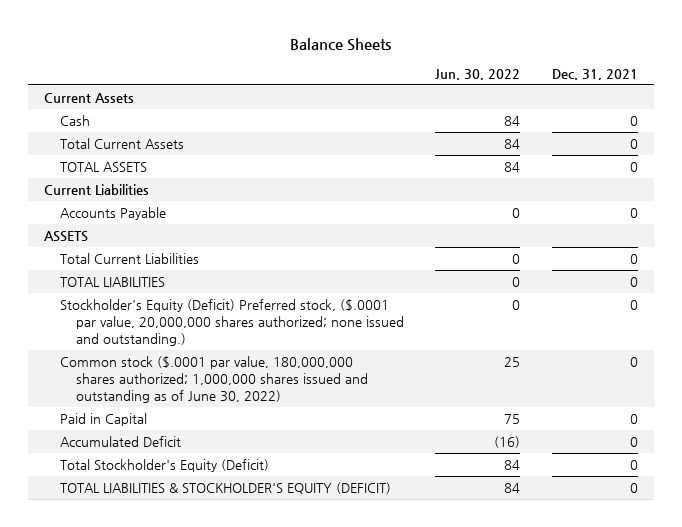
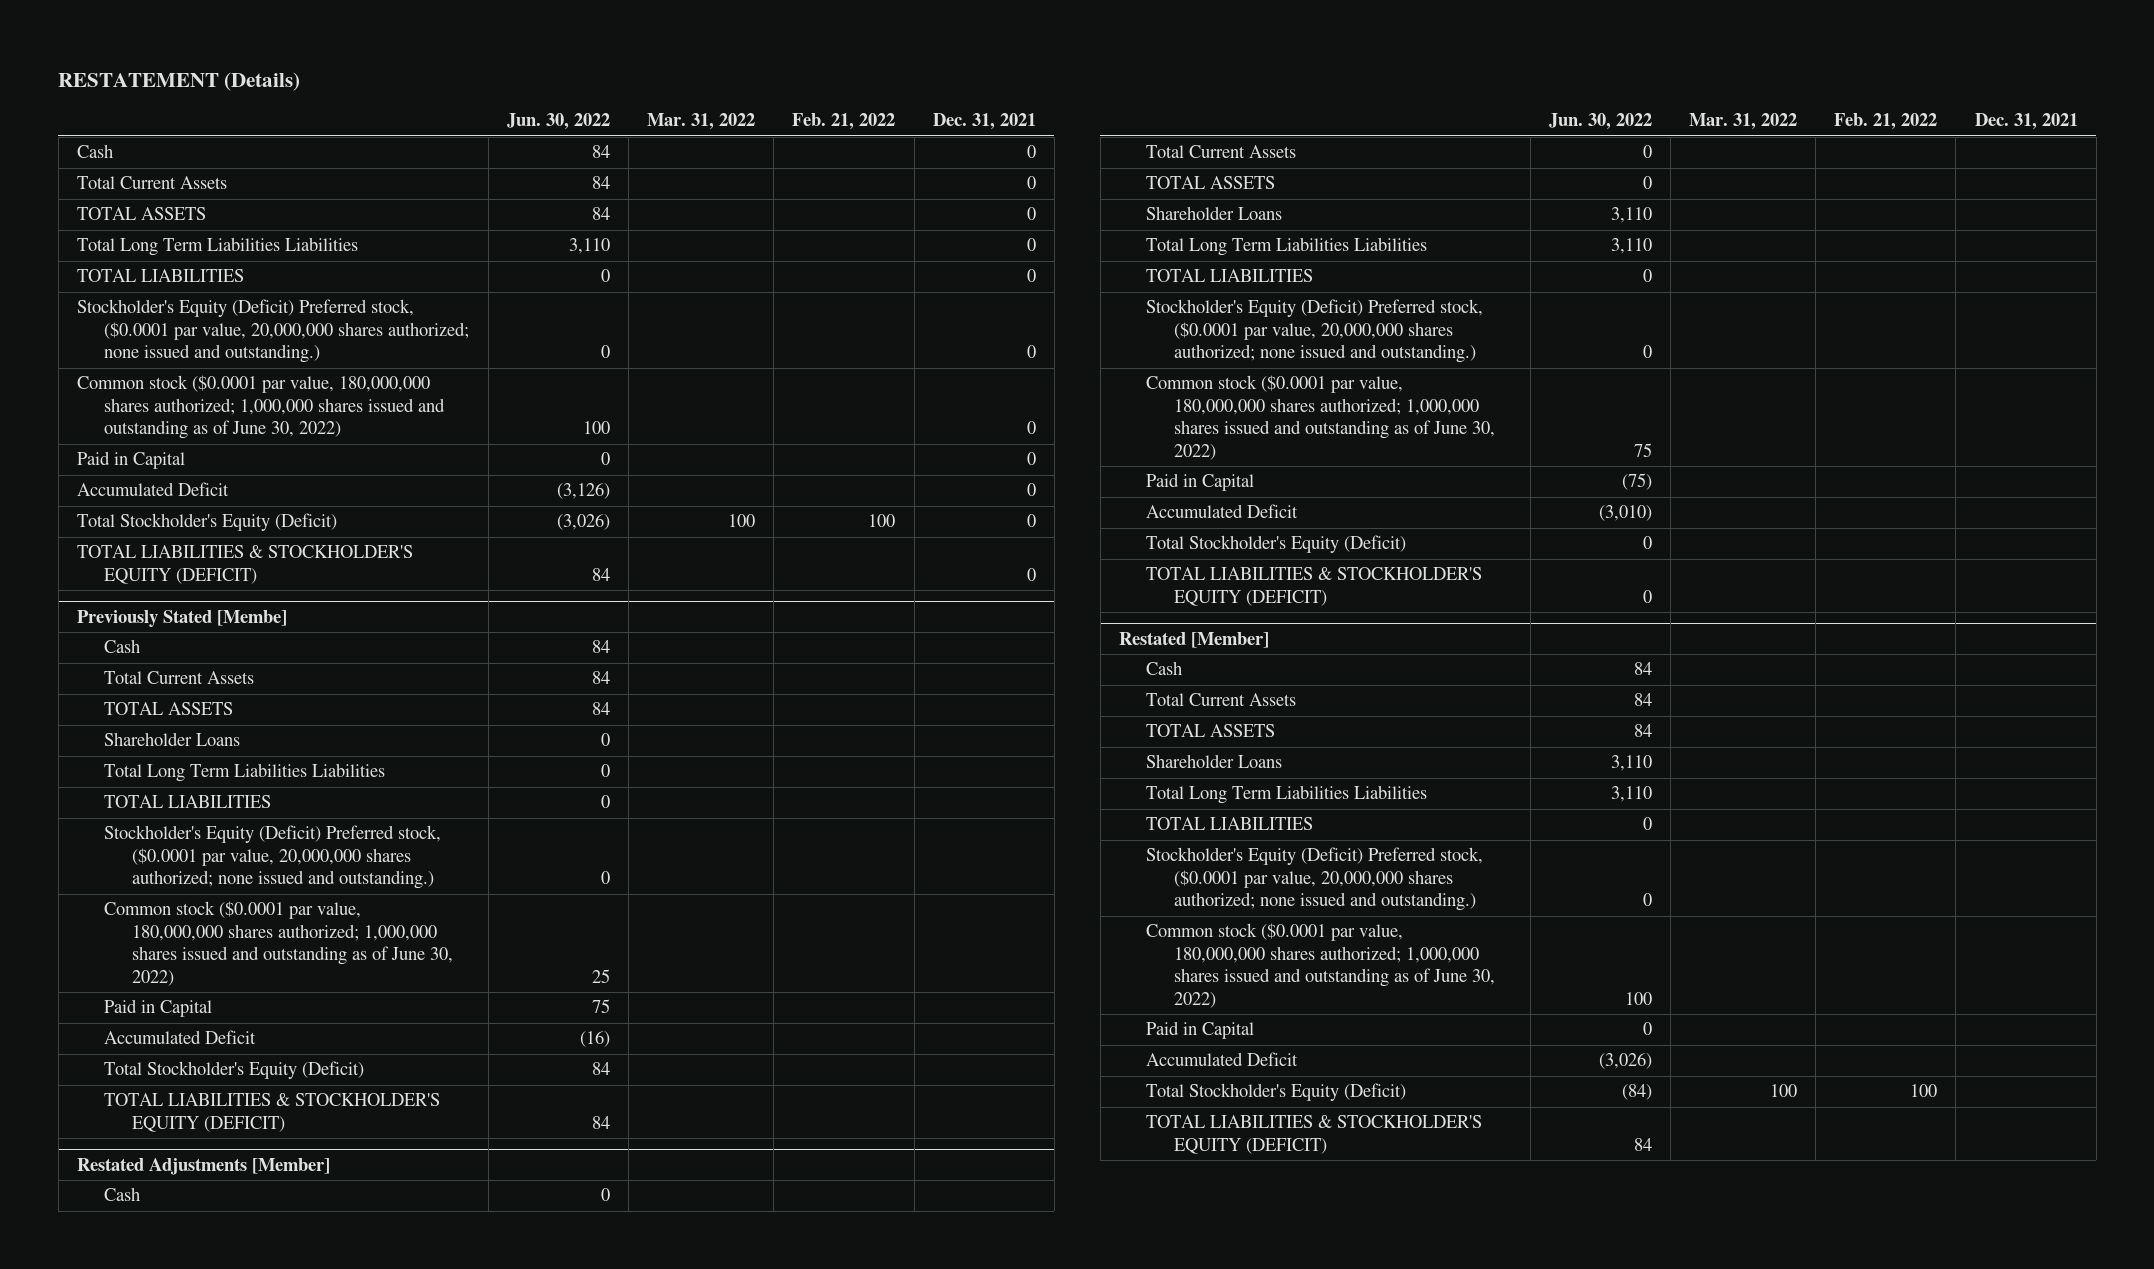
[289,37,391,51] Balance Sheets -> [58,71,301,91] RESTATEMENT (Details)
none -> [647,113,756,131] Mar. 31, 2022
none -> [792,113,896,131] Feb. 21, 2022
[44,93,135,104] Current Assets -> none
[44,184,150,196] Current Liabilities -> none
[59,207,166,221] Accounts Payable -> none
[44,231,89,243] ASSETS -> none
[59,253,199,265] Total Current Liabilities -> none
none -> [76,237,358,257] Total Long Term Liabilities Liabilities
[59,299,404,346] Stockholder's Equity (Deficit) Preferred stock, ($.0001 par value, 20,000,000 shares authorized; none issued and outstanding.) -> [76,299,470,364] Stockholder's Equity (Deficit) Preferred stock, ($0.0001 par value, 20,000,000 shares authorized; none issued and outstanding.)
[59,356,368,403] Common stock ($.0001 par value, 180,000,000 shares authorized; 1,000,000 shares issued and outstanding as of June 30, 2022) -> [76,375,446,440] Common stock ($0.0001 par value, 180,000,000 shares authorized; 1,000,000 shares issued and outstanding as of June 30, 2022)
[504,357,521,368] 25 -> [582,421,610,435] 100
[504,414,521,425] 75 -> [600,452,610,466] 0
[494,436,521,449] (16) -> [556,483,610,500] (3,126)
[504,460,521,471] 84 -> [556,514,610,531] (3,026)
none -> [76,609,287,627] Previously Stated [Membe]
none -> [104,639,141,654] Cash
none -> [104,671,255,685] Total Current Assets
none -> [104,702,234,716] TOTAL ASSETS
none -> [104,732,241,747] Shareholder Loans
none -> [104,763,386,783] Total Long Term Liabilities Liabilities
none -> [104,795,272,809] TOTAL LIABILITIES
none -> [104,825,442,890] Stockholder's Equity (Deficit) Preferred stock, ($0.0001 par value, 20,000,000 shares authorized; none issued and outstanding.)
none -> [104,901,454,987] Common stock ($0.0001 par value, 180,000,000 shares authorized; 1,000,000 shares issued and outstanding as of June 30, 2022)
none -> [104,999,213,1018] Paid in Capital
none -> [104,1030,257,1045] Accumulated Deficit
none -> [104,1061,365,1080] Total Stockholder's Equity (Deficit)
none -> [104,1093,441,1132] TOTAL LIABILITIES & STOCKHOLDER'S EQUITY (DEFICIT)
none -> [76,1157,330,1175] Restated Adjustments [Member]
none -> [104,1187,141,1202] Cash
none -> [1146,145,1297,159] Total Current Assets
none -> [1146,176,1276,190] TOTAL ASSETS
none -> [1146,206,1283,221] Shareholder Loans
none -> [1146,237,1428,257] Total Long Term Liabilities Liabilities
none -> [1146,269,1314,283] TOTAL LIABILITIES
none -> [1146,299,1484,364] Stockholder's Equity (Deficit) Preferred stock, ($0.0001 par value, 20,000,000 shares authorized; none issued and outstanding.)
none -> [1146,375,1496,461] Common stock ($0.0001 par value, 180,000,000 shares authorized; 1,000,000 shares issued and outstanding as of June 30, 2022)
none -> [1146,473,1255,492] Paid in Capital
none -> [1146,504,1299,519] Accumulated Deficit
none -> [1146,535,1407,554] Total Stockholder's Equity (Deficit)
none -> [1146,567,1483,606] TOTAL LIABILITIES & STOCKHOLDER'S EQUITY (DEFICIT)
none -> [1118,631,1269,648] Restated [Member]
none -> [1146,661,1183,676] Cash
none -> [1146,693,1297,707] Total Current Assets
none -> [1146,724,1276,738] TOTAL ASSETS
none -> [1146,754,1283,769] Shareholder Loans
none -> [1146,785,1428,805] Total Long Term Liabilities Liabilities
none -> [1146,817,1314,831] TOTAL LIABILITIES
none -> [1146,847,1484,912] Stockholder's Equity (Deficit) Preferred stock, ($0.0001 par value, 20,000,000 shares authorized; none issued and outstanding.)
none -> [1146,923,1496,1009] Common stock ($0.0001 par value, 180,000,000 shares authorized; 1,000,000 shares issued and outstanding as of June 30, 2022)
none -> [1146,1021,1255,1040] Paid in Capital
none -> [1146,1052,1299,1067] Accumulated Deficit
none -> [1146,1083,1407,1102] Total Stockholder's Equity (Deficit)
none -> [1146,1115,1483,1154] TOTAL LIABILITIES & STOCKHOLDER'S EQUITY (DEFICIT)

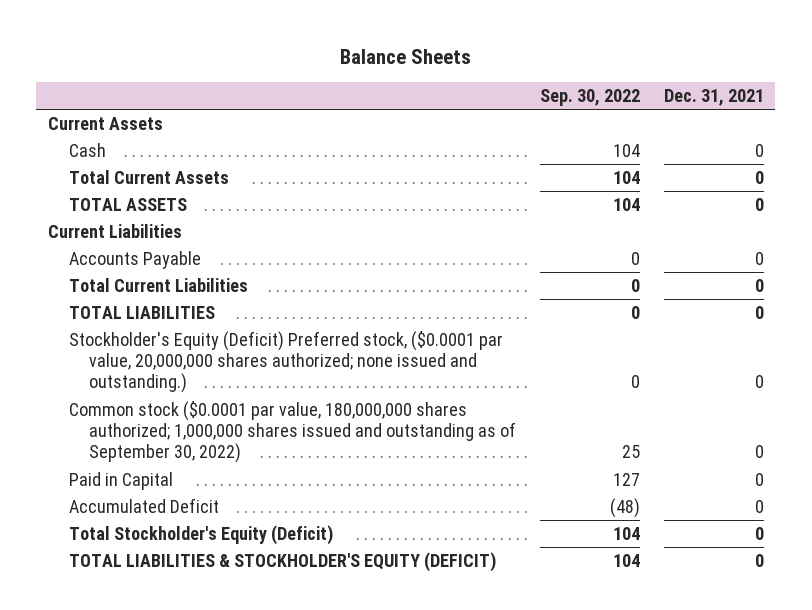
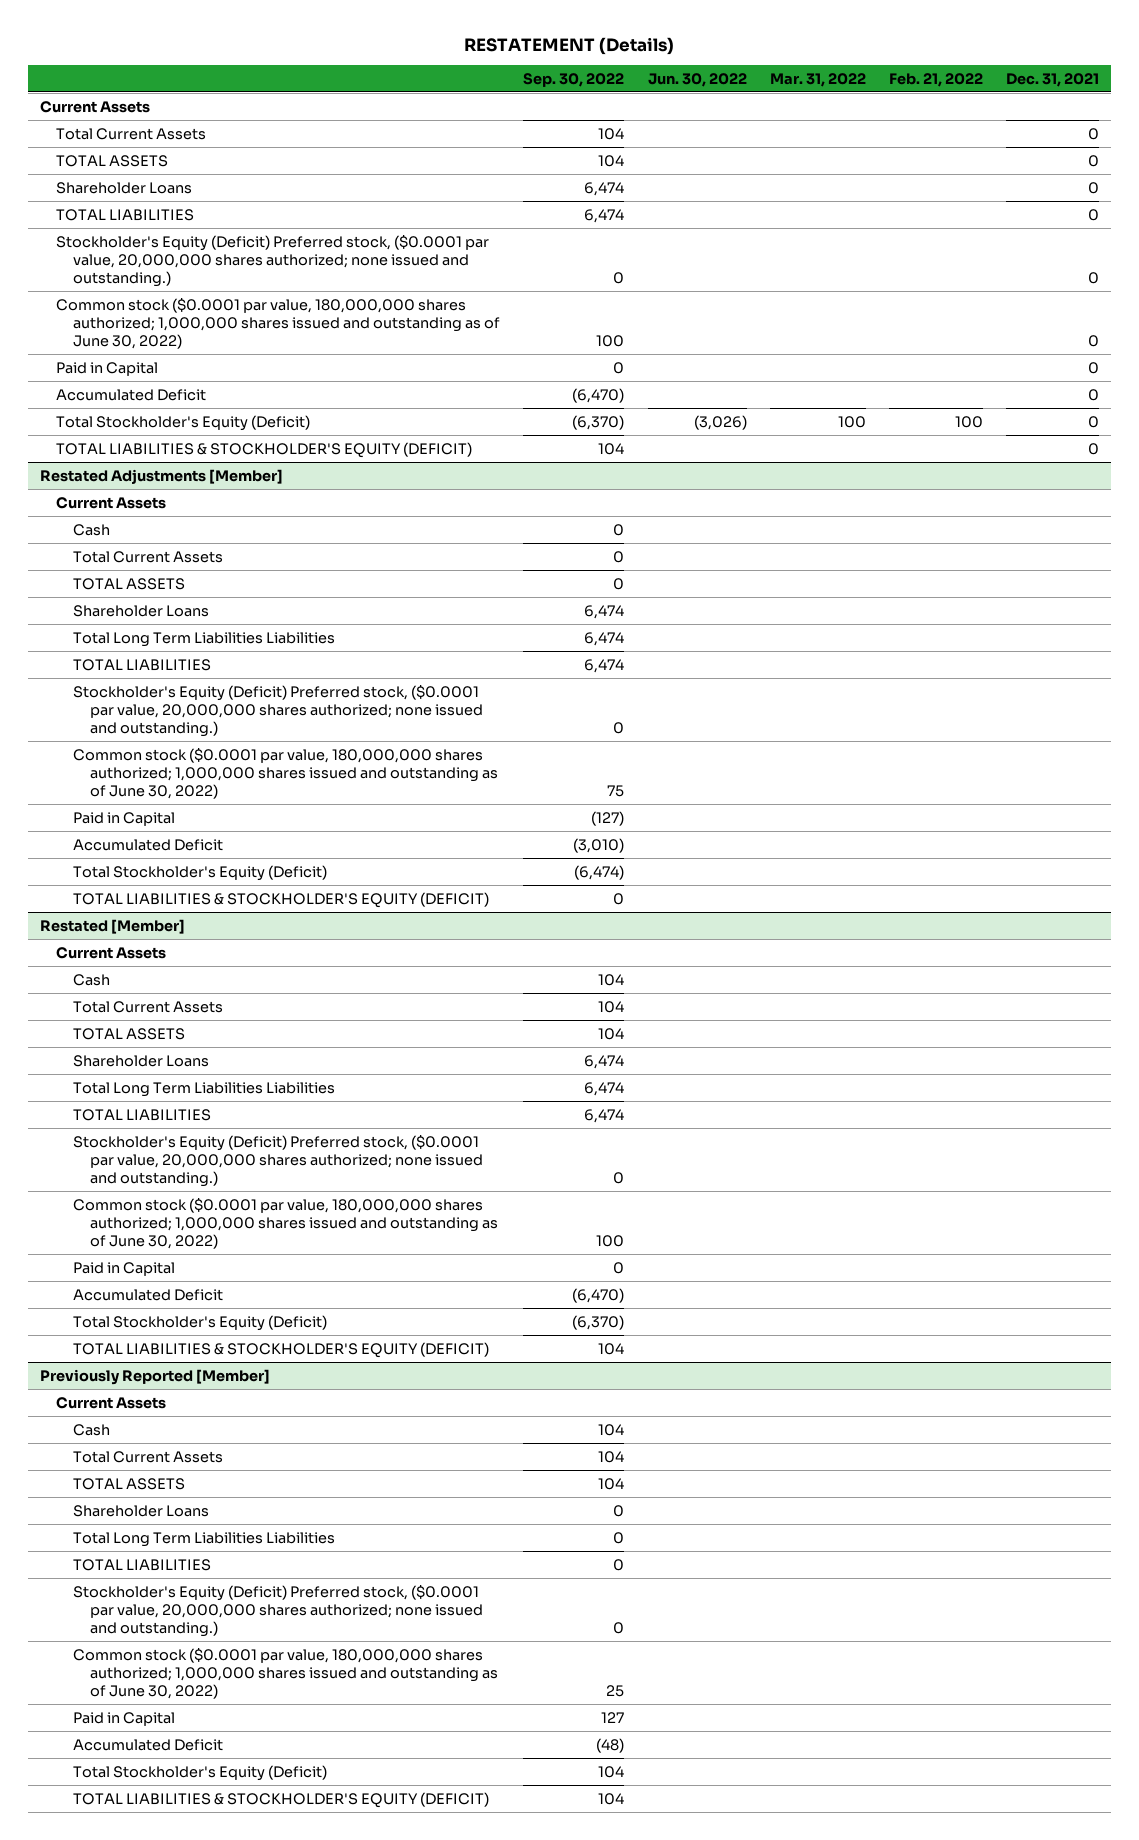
[339,49,471,65] Balance Sheets -> [464,36,675,55] RESTATEMENT (Details)
none -> [647,72,747,87] Jun. 30, 2022
none -> [769,72,866,87] Mar. 31, 2022
none -> [888,72,983,87] Feb. 21, 2022
[68,143,106,158] Cash -> none
[48,224,183,239] Current Liabilities -> none
[68,251,201,270] Accounts Payable -> none
[68,278,248,293] Total Current Liabilities -> none
none -> [56,181,193,194] Shareholder Loans
[630,306,640,320] 0 -> [584,208,625,223] 6,474
[68,401,517,464] Common stock ($0.0001 par value, 180,000,000 shares authorized; 1,000,000 shares issued and outstanding as of September 30, 2022) -> [56,297,501,350] Common stock ($0.0001 par value, 180,000,000 shares authorized; 1,000,000 shares issued and outstanding as of June 30, 2022)
[621,445,640,459] 25 -> [596,335,625,348] 100
[612,473,640,487] 127 -> [613,361,625,374] 0
[609,498,640,519] (48) -> [572,387,625,403] (6,470)
[612,527,640,541] 104 -> [572,414,625,430] (6,370)
none -> [39,468,283,484] Restated Adjustments [Member]
none -> [56,496,167,509] Current Assets
none -> [73,523,111,536] Cash
none -> [73,550,224,563] Total Current Assets
none -> [73,577,186,590] TOTAL ASSETS
none -> [73,604,210,617] Shareholder Loans
none -> [73,631,336,647] Total Long Term Liabilities Liabilities
none -> [73,658,212,671] TOTAL LIABILITIES
none -> [73,684,484,738] Stockholder's Equity (Deficit) Preferred stock, ($0.0001 par value, 20,000,000 shares authorized; none issued and outstanding.)
none -> [73,747,499,800] Common stock ($0.0001 par value, 180,000,000 shares authorized; 1,000,000 shares issued and outstanding as of June 30, 2022)
none -> [73,811,176,826] Paid in Capital
none -> [73,838,224,851] Accumulated Deficit
none -> [73,864,328,881] Total Stockholder's Equity (Deficit)
none -> [73,891,490,908] TOTAL LIABILITIES & STOCKHOLDER'S EQUITY (DEFICIT)
none -> [39,918,185,934] Restated [Member]
none -> [56,946,167,959] Current Assets
none -> [73,973,111,986] Cash
none -> [73,1000,224,1013] Total Current Assets
none -> [73,1027,186,1040] TOTAL ASSETS
none -> [73,1054,210,1067] Shareholder Loans
none -> [73,1081,336,1097] Total Long Term Liabilities Liabilities
none -> [73,1108,212,1121] TOTAL LIABILITIES
none -> [73,1134,484,1188] Stockholder's Equity (Deficit) Preferred stock, ($0.0001 par value, 20,000,000 shares authorized; none issued and outstanding.)
none -> [73,1197,499,1250] Common stock ($0.0001 par value, 180,000,000 shares authorized; 1,000,000 shares issued and outstanding as of June 30, 2022)
none -> [73,1261,176,1276] Paid in Capital
none -> [73,1288,224,1301] Accumulated Deficit
none -> [73,1314,328,1331] Total Stockholder's Equity (Deficit)
none -> [73,1341,490,1358] TOTAL LIABILITIES & STOCKHOLDER'S EQUITY (DEFICIT)
none -> [39,1368,270,1385] Previously Reported [Member]
none -> [56,1396,167,1409] Current Assets
none -> [73,1423,111,1436] Cash
none -> [73,1450,224,1463] Total Current Assets
none -> [73,1477,186,1490] TOTAL ASSETS
none -> [73,1504,210,1517] Shareholder Loans
none -> [73,1531,336,1547] Total Long Term Liabilities Liabilities
none -> [73,1558,212,1571] TOTAL LIABILITIES
none -> [73,1584,484,1638] Stockholder's Equity (Deficit) Preferred stock, ($0.0001 par value, 20,000,000 shares authorized; none issued and outstanding.)
none -> [73,1647,499,1700] Common stock ($0.0001 par value, 180,000,000 shares authorized; 1,000,000 shares issued and outstanding as of June 30, 2022)
none -> [73,1711,176,1726] Paid in Capital
none -> [73,1738,224,1751] Accumulated Deficit
none -> [73,1764,328,1781] Total Stockholder's Equity (Deficit)
none -> [73,1791,490,1808] TOTAL LIABILITIES & STOCKHOLDER'S EQUITY (DEFICIT)

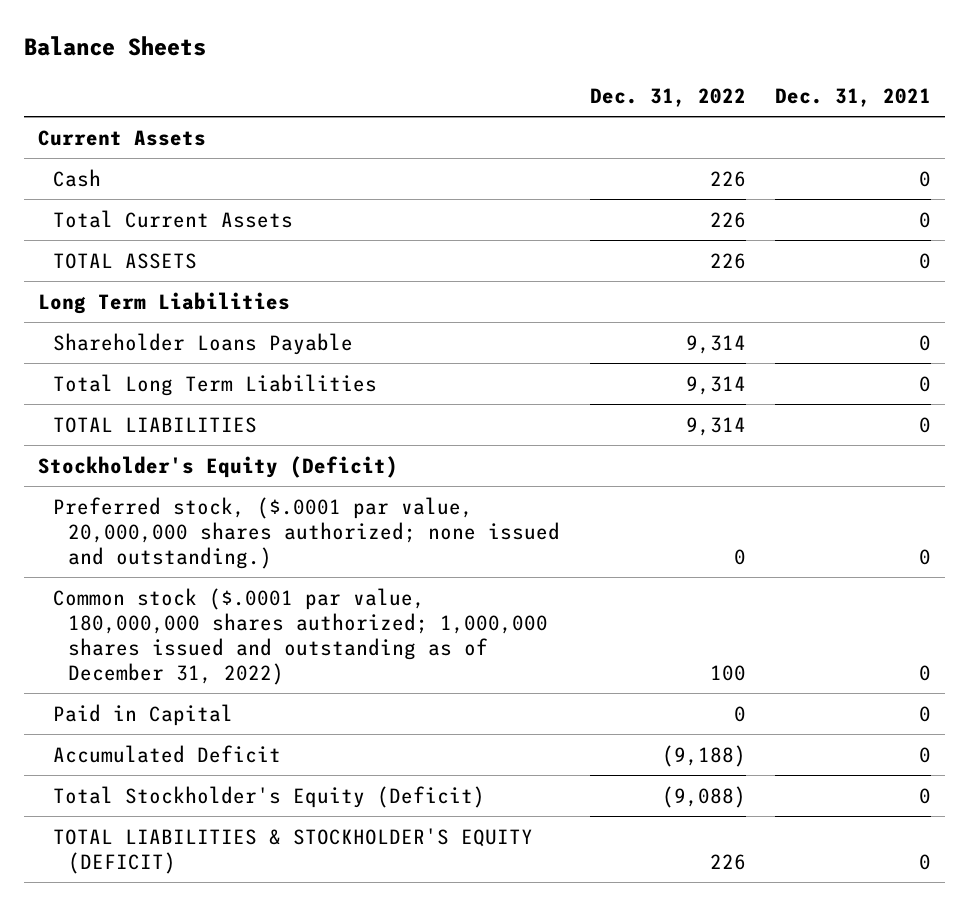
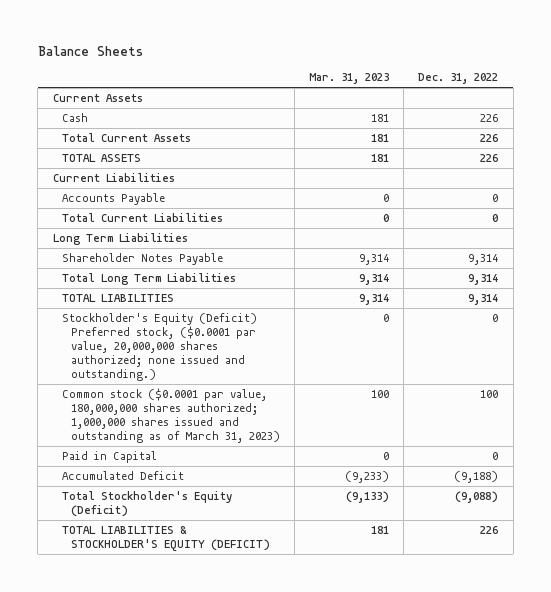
[774,88,931,108] Dec. 31, 2021 -> none
none -> [308,73,389,85] Mar. 31, 2023
none -> [52,172,175,182] Current Liabilities
none -> [61,192,165,205] Accounts Payable
none -> [61,212,223,222] Total Current Liabilities
[53,332,354,355] Shareholder Loans Payable -> [61,252,223,265] Shareholder Notes Payable
[38,455,399,478] Stockholder's Equity (Deficit) -> none
[53,496,561,569] Preferred stock, ($.0001 par value, 20,000,000 shares authorized; none issued and outstanding.) -> [61,312,257,381] Stockholder's Equity (Deficit) Preferred stock, ($0.0001 par value, 20,000,000 shares authorized; none issued and outstanding.)
[53,587,549,686] Common stock ($.0001 par value, 180,000,000 shares authorized; 1,000,000 shares issued and outstanding as of December 31, 2022) -> [61,387,280,443] Common stock ($0.0001 par value, 180,000,000 shares authorized; 1,000,000 shares issued and outstanding as of March 31, 2023)

